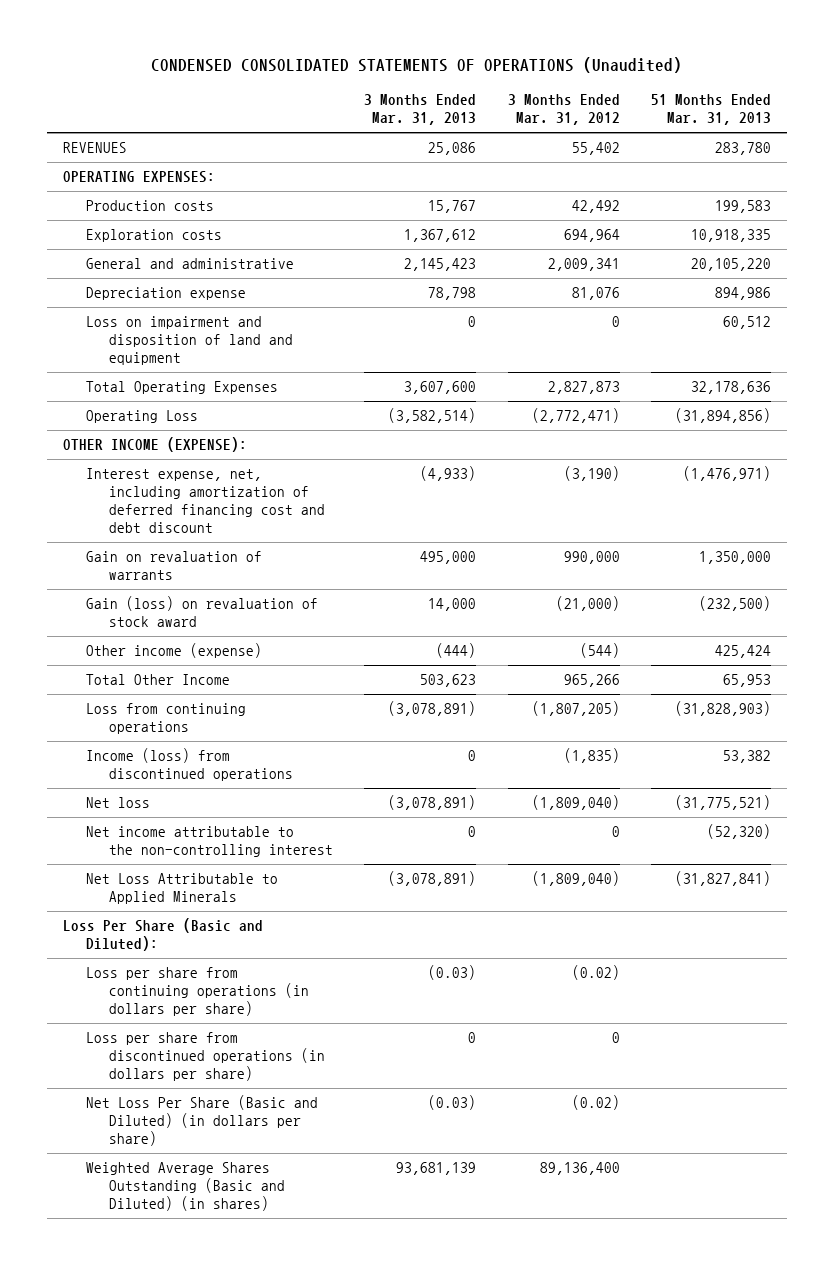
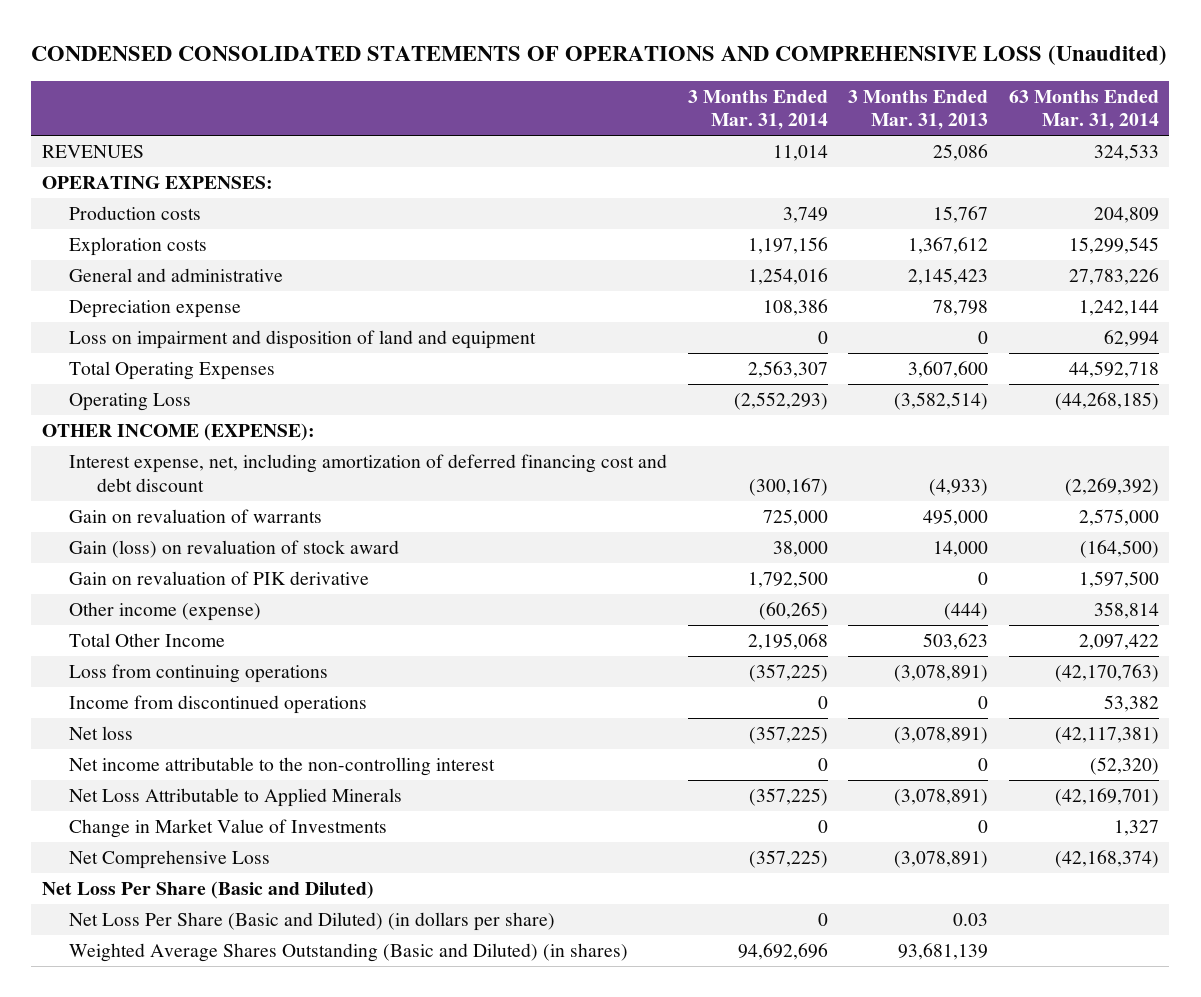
[150,57,682,74] CONDENSED CONSOLIDATED STATEMENTS OF OPERATIONS (Unaudited) -> [31,45,1168,66] CONDENSED CONSOLIDATED STATEMENTS OF OPERATIONS AND COMPREHENSIVE LOSS (Unaudited)
[507,94,620,126] 3 Months Ended Mar. 31, 2012 -> none
[650,94,771,126] 51 Months Ended Mar. 31, 2013 -> none
none -> [687,89,828,131] 3 Months Ended Mar. 31, 2014
none -> [1008,89,1159,131] 63 Months Ended Mar. 31, 2014
none -> [69,570,370,585] Gain on revaluation of PIK derivative
[86,748,294,782] Income (loss) from discontinued operations -> [69,694,368,714] Income from discontinued operations
[86,967,310,1017] Loss per share from continuing operations (in dollars per share) -> none
[86,1032,326,1082] Loss per share from discontinued operations (in dollars per share) -> none
none -> [69,818,388,838] Change in Market Value of Investments
none -> [69,849,271,869] Net Comprehensive Loss
[63,918,264,952] Loss Per Share (Basic and Diluted): -> [41,880,374,899] Net Loss Per Share (Basic and Diluted)
[428,1095,477,1111] (0.03) -> [953,912,989,926] 0.03

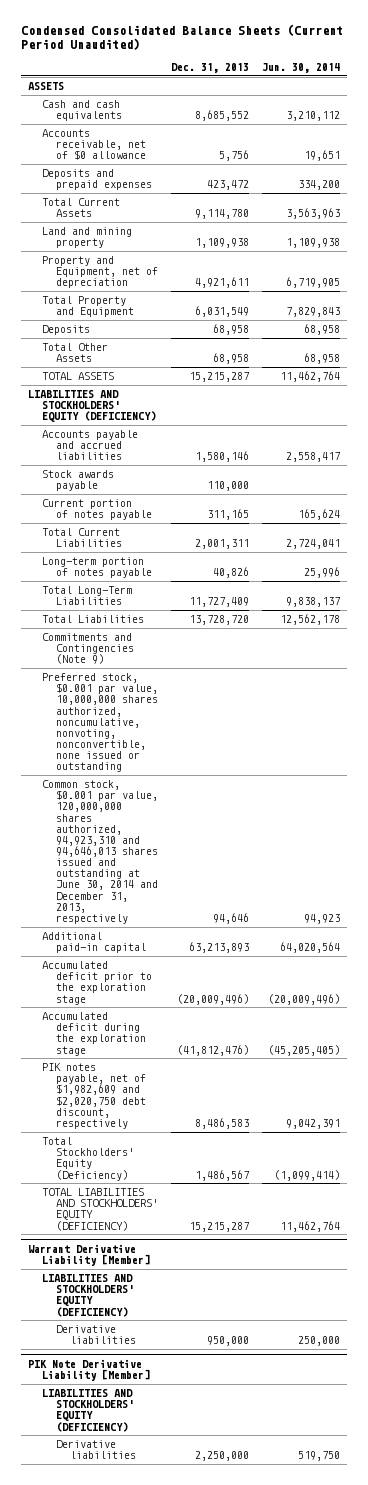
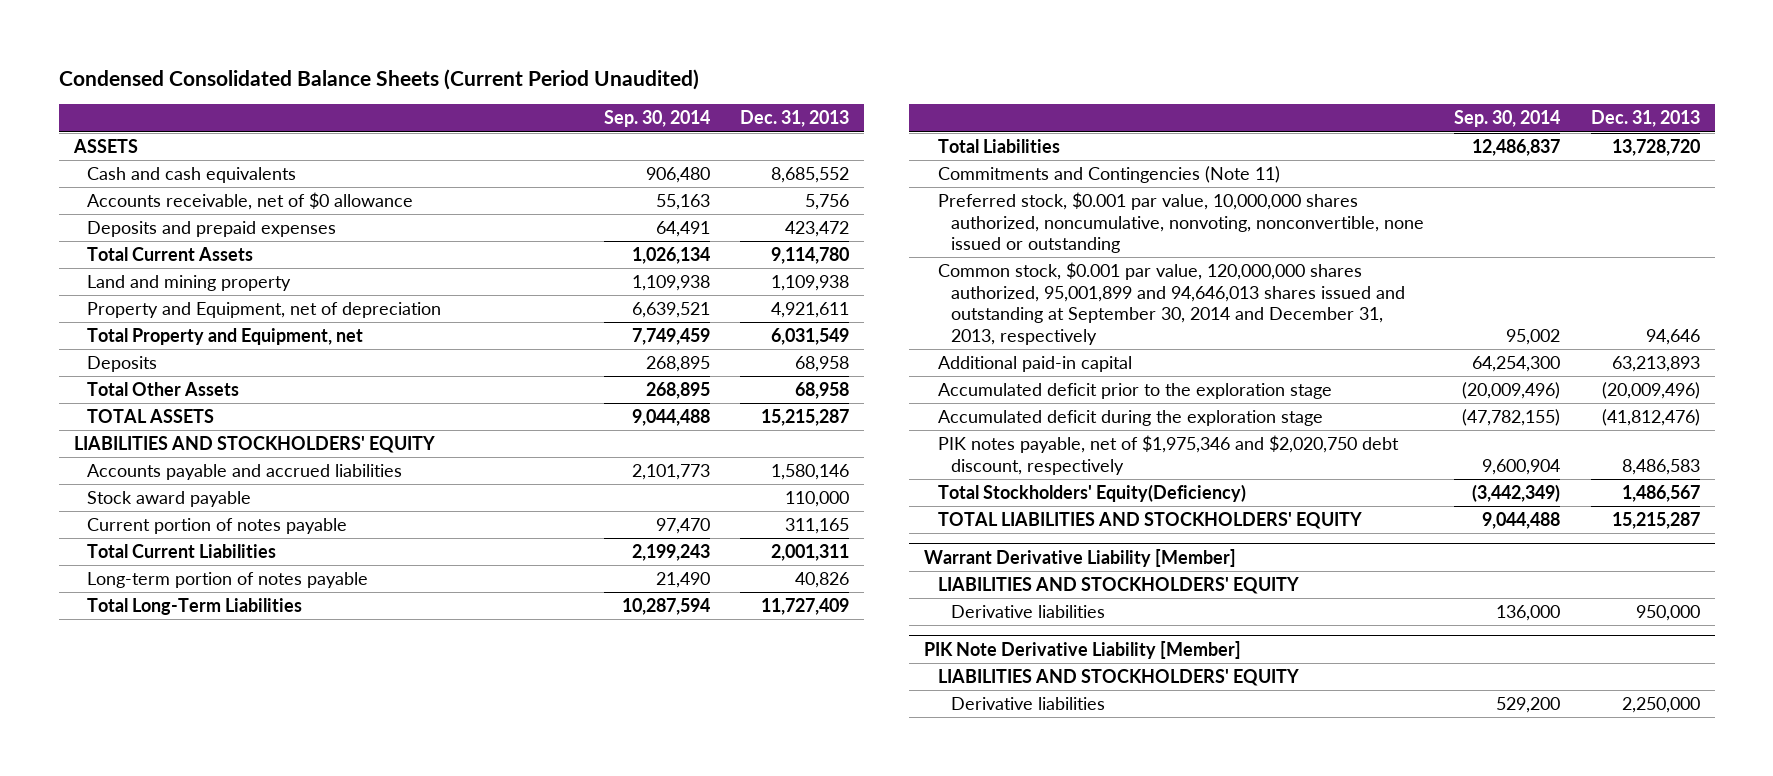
[262,62,341,73] Jun. 30, 2014 -> none
none -> [603,110,710,128] Sep. 30, 2014
[41,296,134,318] Total Property and Equipment -> [87,328,364,346] Total Property and Equipment, net
[27,390,156,423] LIABILITIES AND STOCKHOLDERS' EQUITY (DEFICIENCY) -> [73,436,435,454] LIABILITIES AND STOCKHOLDERS' EQUITY
[41,470,114,492] Stock awards payable -> [87,491,252,508] Stock award payable
[41,633,134,665] Commitments and Contingencies (Note 9) -> [937,166,1280,184] Commitments and Contingencies (Note 11)
[41,780,158,924] Common stock, $0.001 par value, 120,000,000 shares authorized, 94,923,310 and 94,646,013 shares issued and outstanding at June 30, 2014 and December 31, 2013, respectively -> [937,262,1405,345] Common stock, $0.001 par value, 120,000,000 shares authorized, 95,001,899 and 94,646,013 shares issued and outstanding at September 30, 2014 and December 31, 2013, respectively
[41,1063,146,1129] PIK notes payable, net of $1,982,609 and $2,020,750 debt discount, respectively -> [937,435,1399,475] PIK notes payable, net of $1,975,346 and $2,020,750 debt discount, respectively
[41,1137,134,1181] Total Stockholders' Equity (Deficiency) -> [937,484,1246,503] Total Stockholders' Equity(Deficiency)
[41,1188,158,1231] TOTAL LIABILITIES AND STOCKHOLDERS' EQUITY (DEFICIENCY) -> [937,512,1362,530] TOTAL LIABILITIES AND STOCKHOLDERS' EQUITY
[41,1274,134,1317] LIABILITIES AND STOCKHOLDERS' EQUITY (DEFICIENCY) -> [937,577,1299,595] LIABILITIES AND STOCKHOLDERS' EQUITY
[41,1389,134,1432] LIABILITIES AND STOCKHOLDERS' EQUITY (DEFICIENCY) -> [937,669,1299,687] LIABILITIES AND STOCKHOLDERS' EQUITY

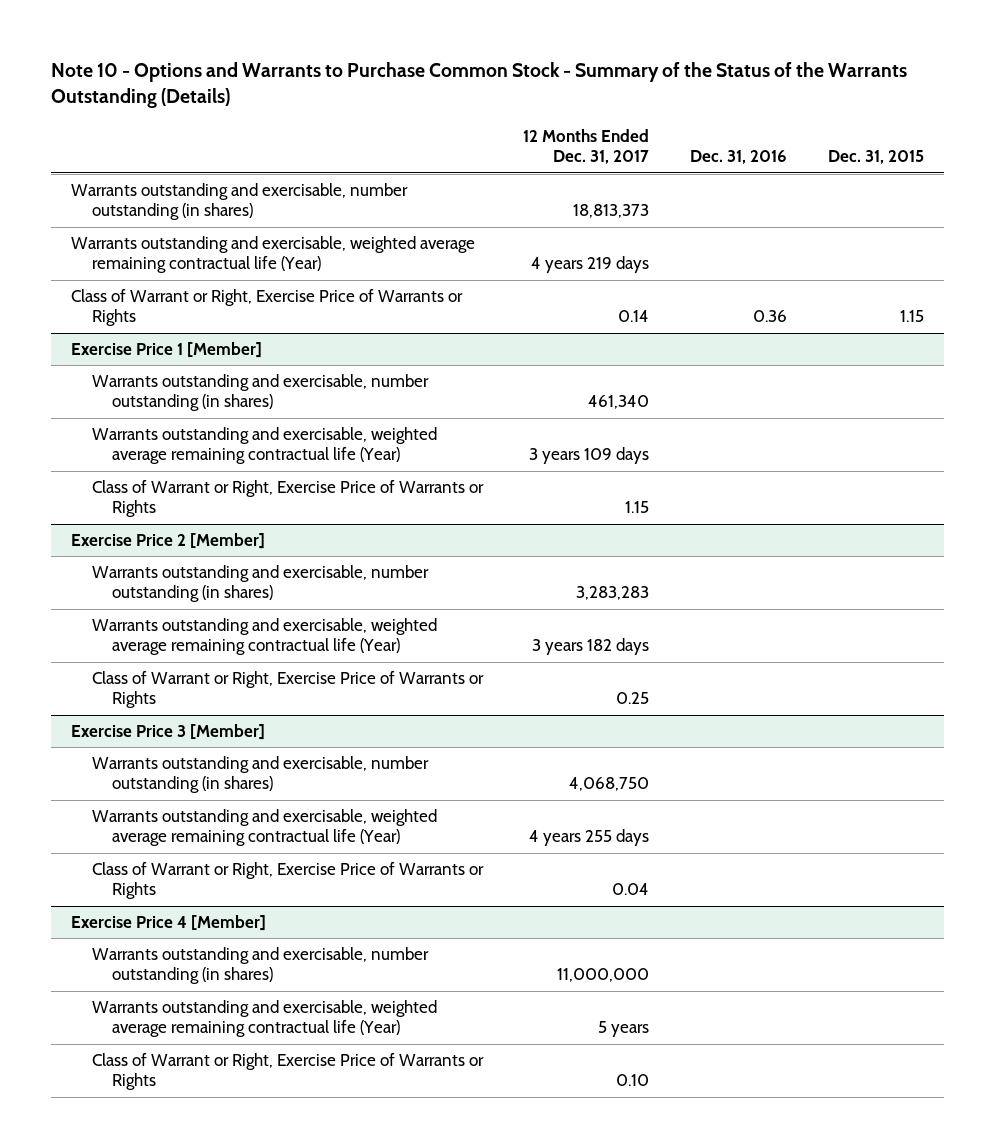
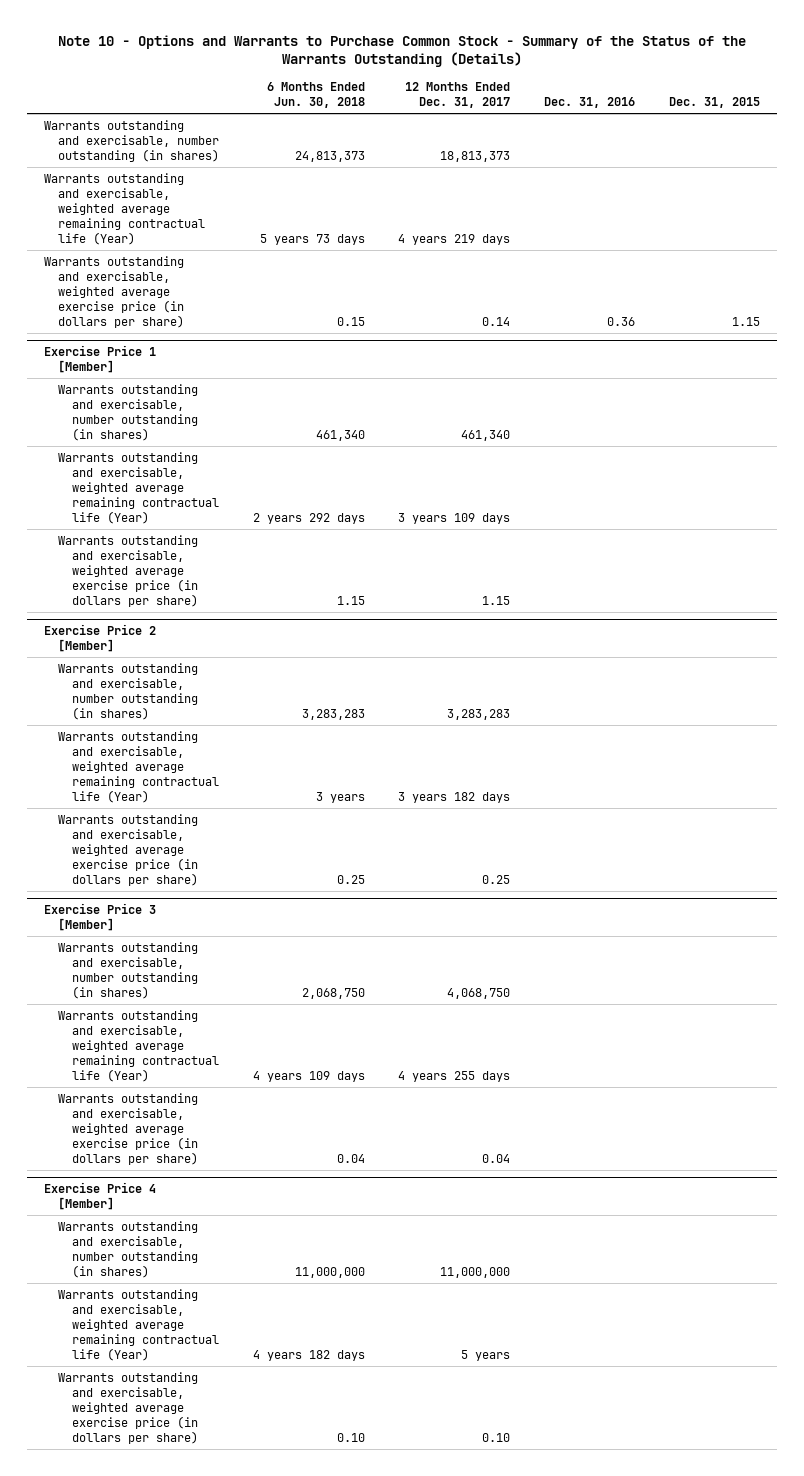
none -> [266,82,365,109] 6 Months Ended Jun. 30, 2018
[71,288,464,327] Class of Warrant or Right, Exercise Price of Warrants or Rights -> [44,255,185,329] Warrants outstanding and exercisable, weighted average exercise price (in dollars per share)
[91,479,484,518] Class of Warrant or Right, Exercise Price of Warrants or Rights -> [58,534,199,608] Warrants outstanding and exercisable, weighted average exercise price (in dollars per share)
[91,670,484,709] Class of Warrant or Right, Exercise Price of Warrants or Rights -> [58,813,199,887] Warrants outstanding and exercisable, weighted average exercise price (in dollars per share)
[91,861,484,900] Class of Warrant or Right, Exercise Price of Warrants or Rights -> [58,1092,199,1166] Warrants outstanding and exercisable, weighted average exercise price (in dollars per share)
[91,1052,484,1091] Class of Warrant or Right, Exercise Price of Warrants or Rights -> [58,1371,199,1445] Warrants outstanding and exercisable, weighted average exercise price (in dollars per share)

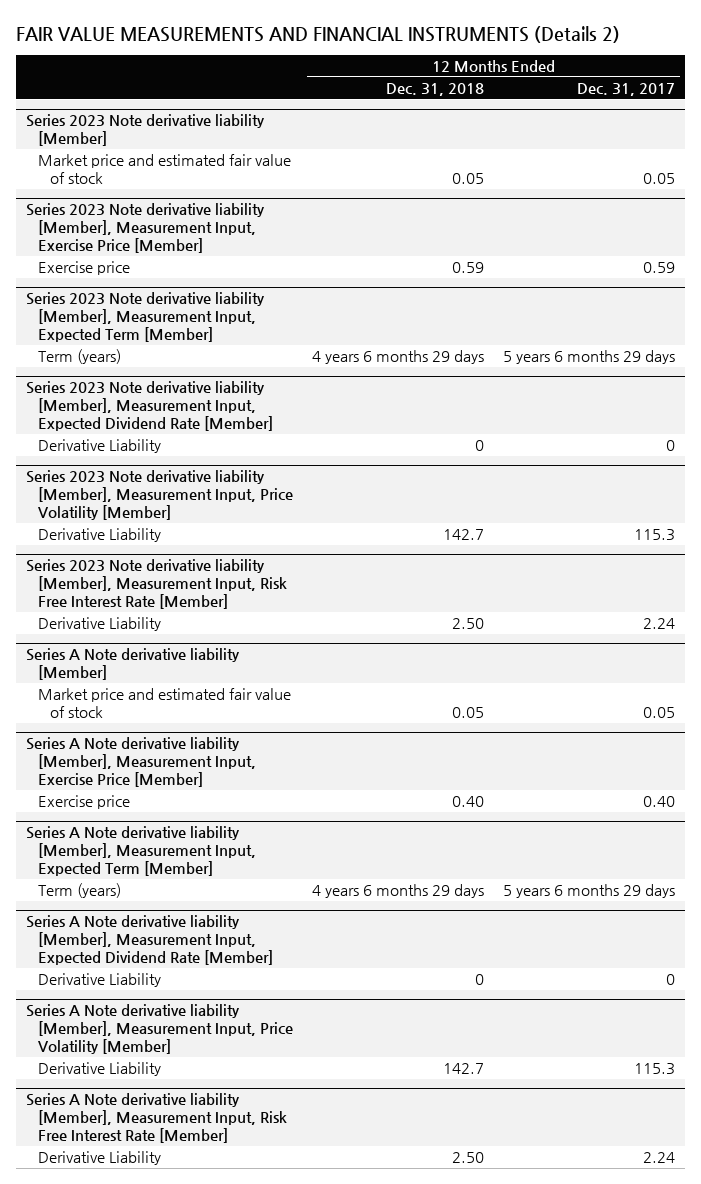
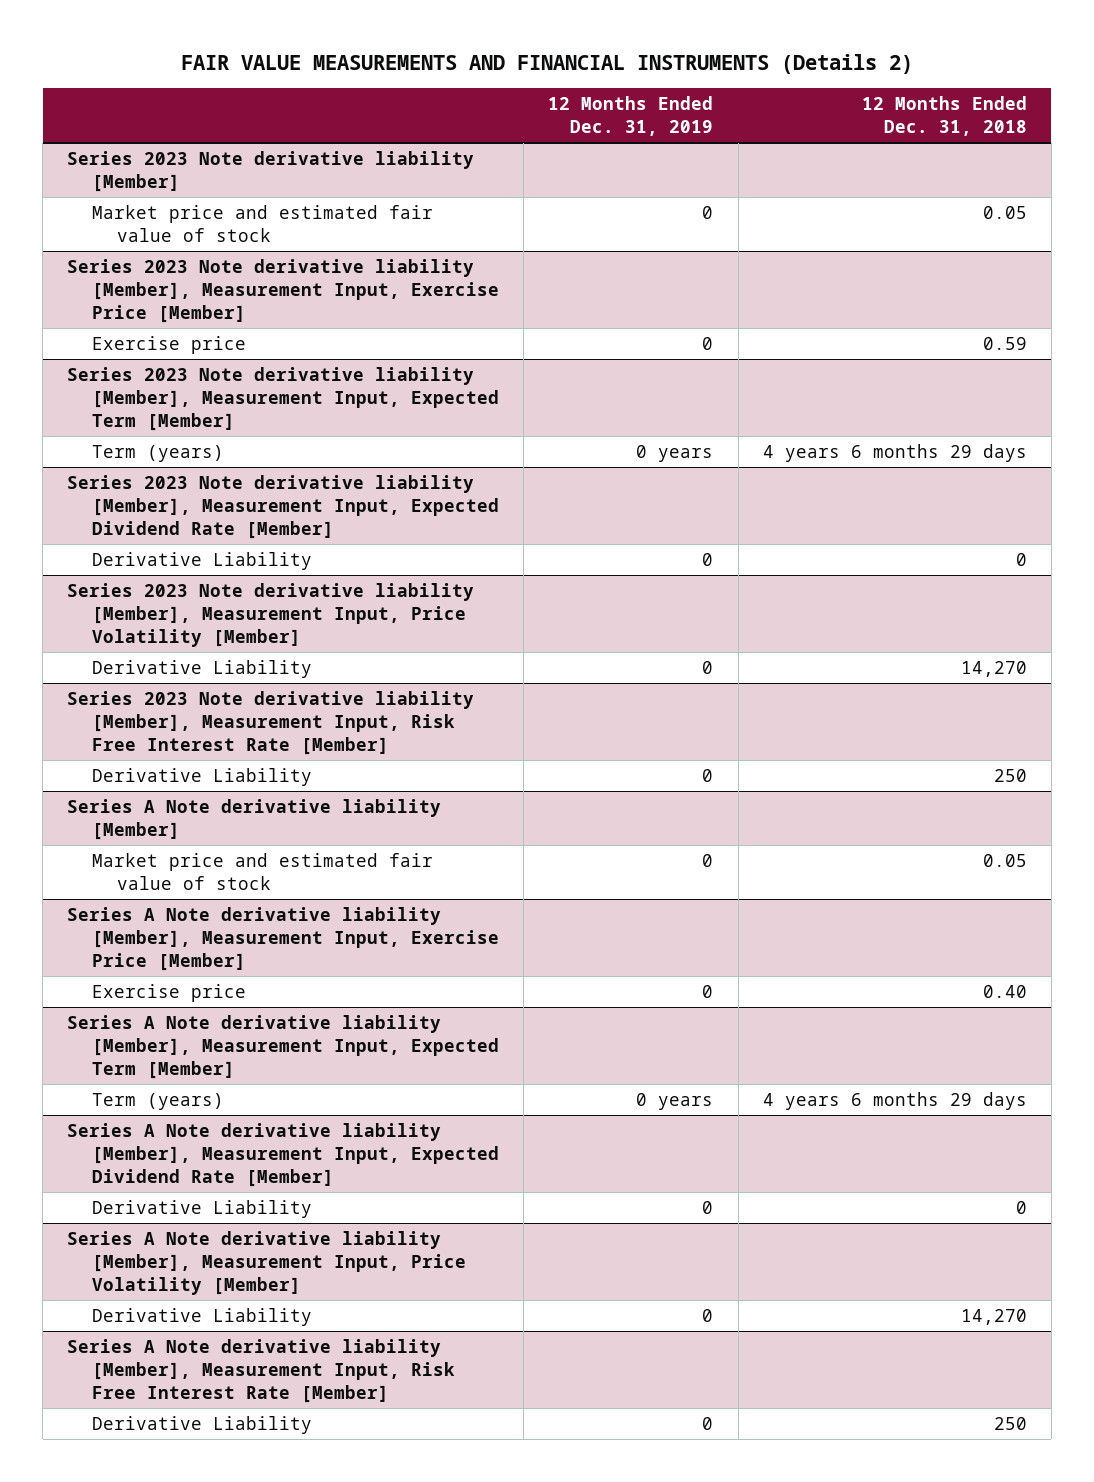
[577,83,676,97] Dec. 31, 2017 -> none
none -> [548,95,714,136] 12 Months Ended Dec. 31, 2019
[443,529,485,541] 142.7 -> [960,661,1027,678] 14,270
[452,618,485,630] 2.50 -> [993,769,1027,783] 250
[443,1063,485,1075] 142.7 -> [960,1309,1027,1326] 14,270
[452,1152,485,1164] 2.50 -> [993,1417,1027,1431] 250

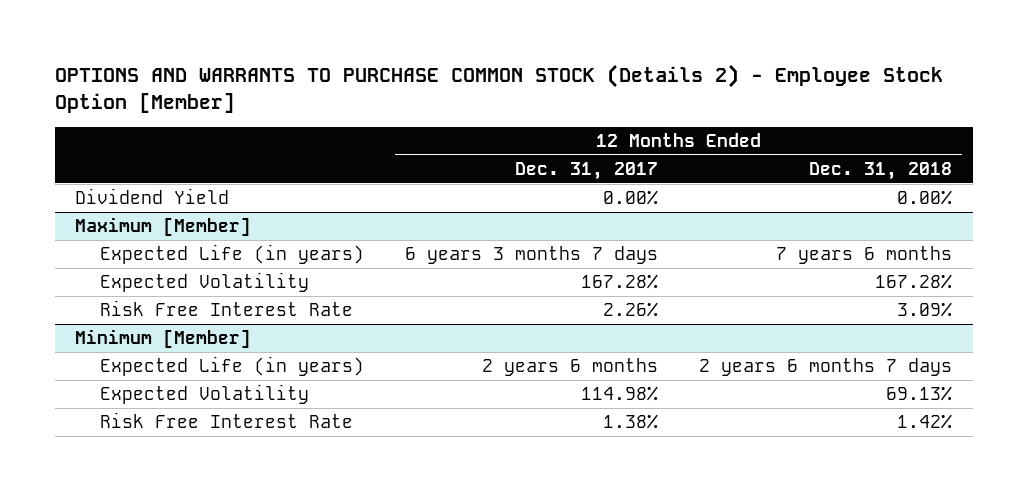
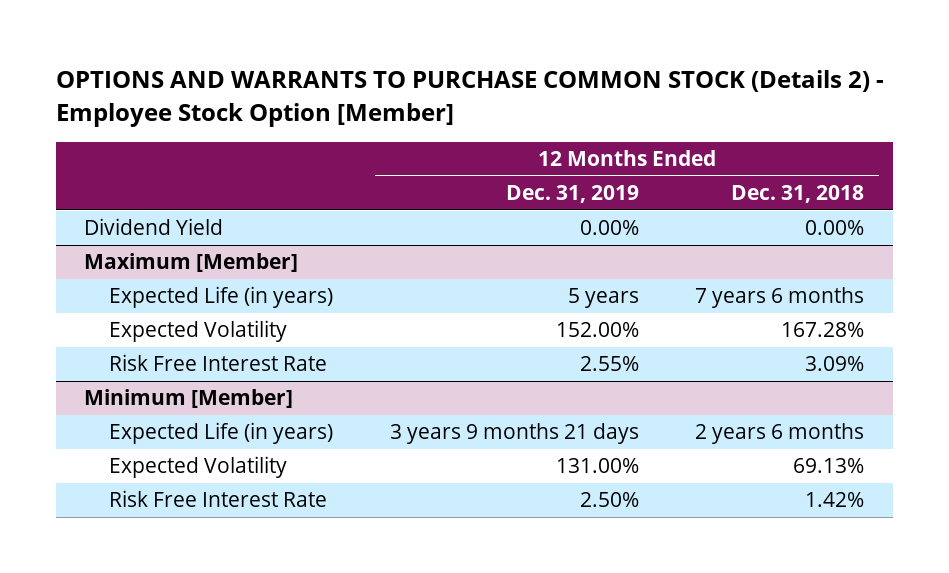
[515,162,659,181] Dec. 31, 2017 -> none
none -> [505,185,639,204] Dec. 31, 2019
[699,358,953,377] 2 years 6 months 7 days -> [695,423,865,445] 2 years 6 months

